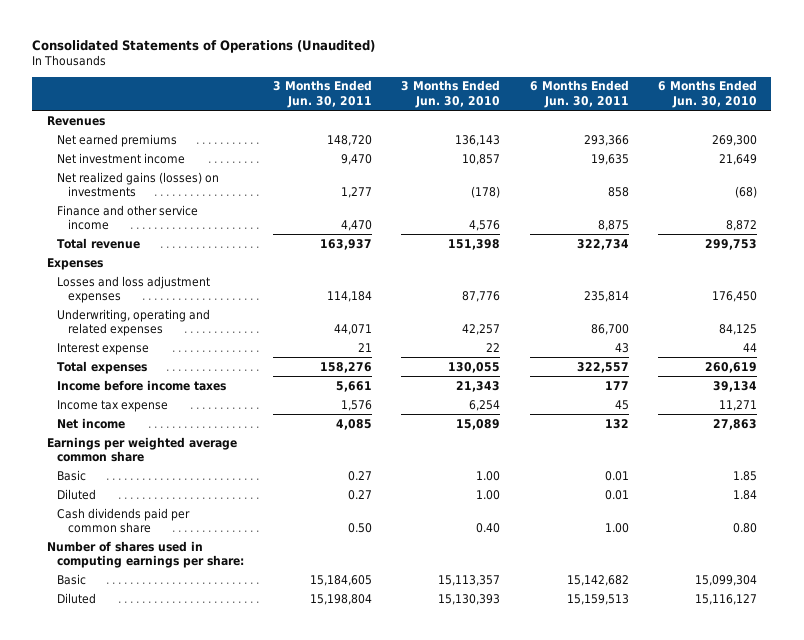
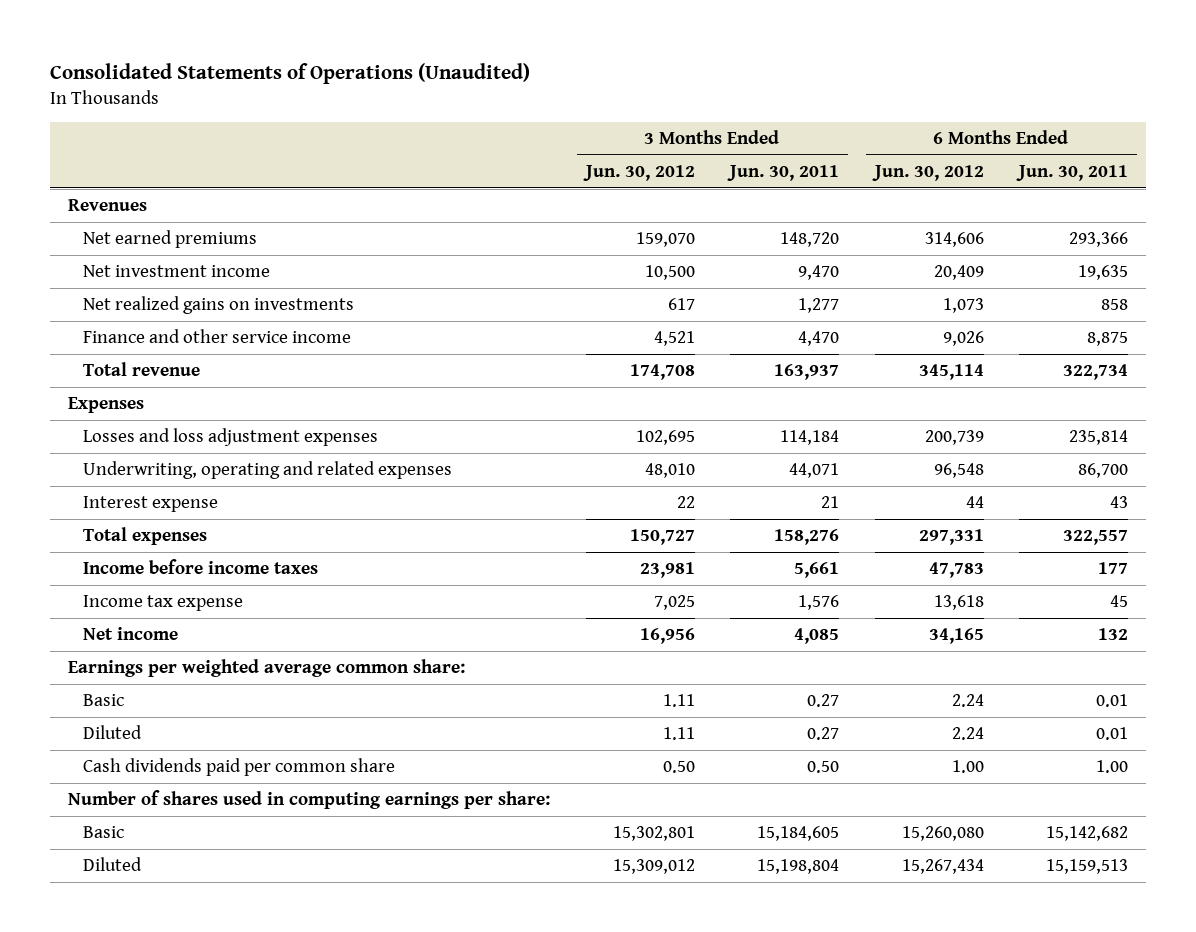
[401,80,501,108] 3 Months Ended Jun. 30, 2010 -> none
[657,80,757,108] 6 Months Ended Jun. 30, 2010 -> none
none -> [582,164,695,181] Jun. 30, 2012
none -> [871,164,984,181] Jun. 30, 2012
[57,171,220,198] Net realized gains (losses) on investments -> [82,296,354,315] Net realized gains on investments
[47,436,238,463] Earnings per weighted average common share -> [68,659,466,678] Earnings per weighted average common share:

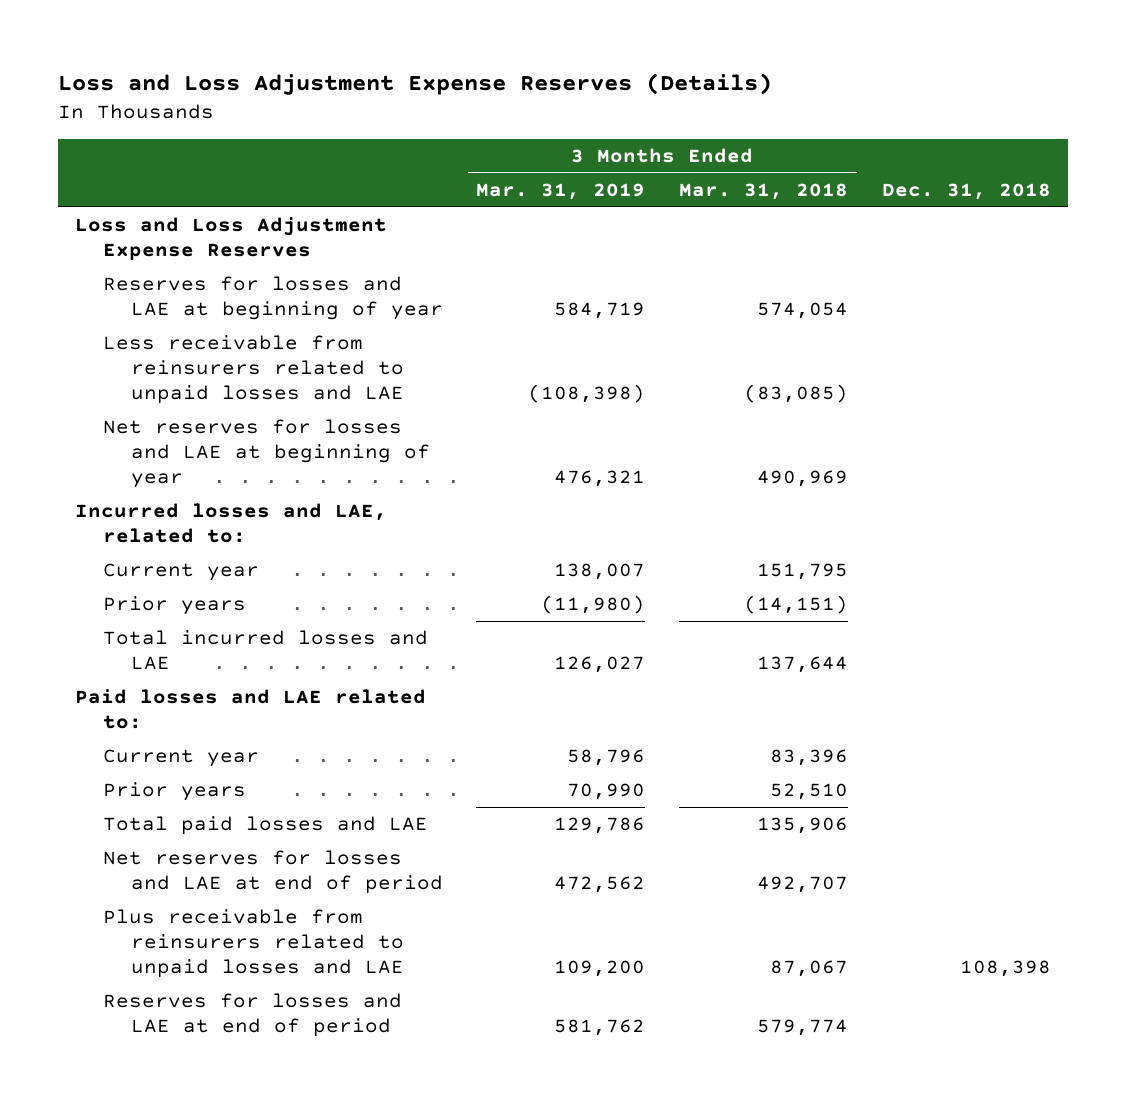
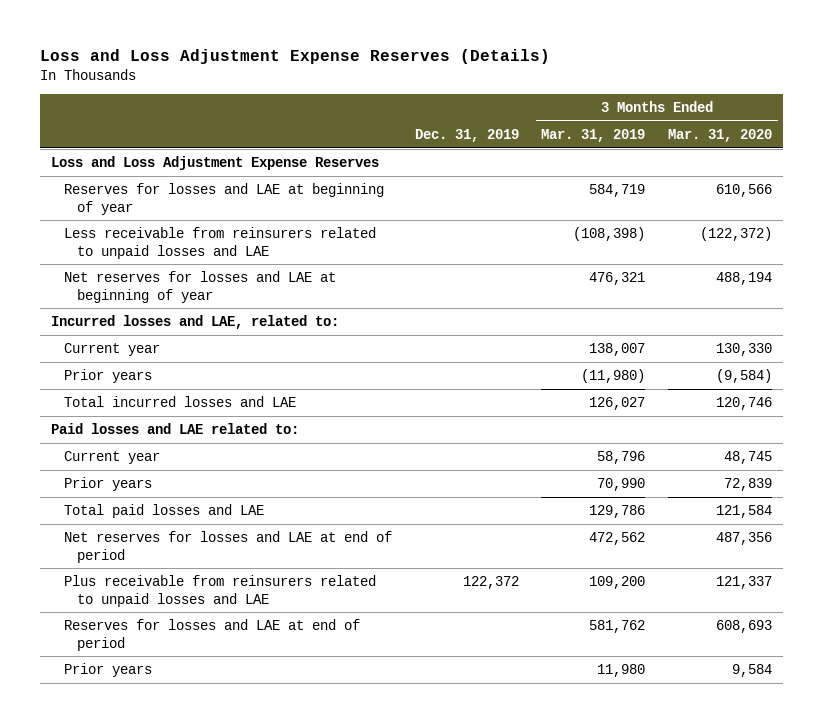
[679,182,849,200] Mar. 31, 2018 -> none
[882,182,1052,200] Dec. 31, 2018 -> none
none -> [414,128,519,142] Dec. 31, 2019
none -> [667,128,772,142] Mar. 31, 2020
none -> [63,662,152,677] Prior years

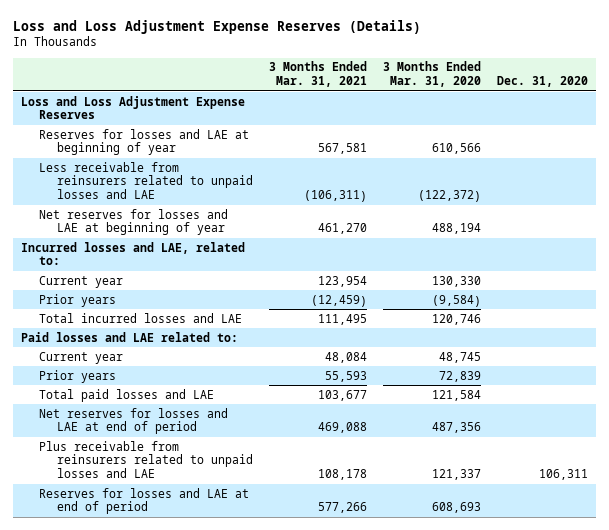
[414,128,519,142] Dec. 31, 2019 -> none
[541,128,646,142] Mar. 31, 2019 -> none
none -> [268,61,367,88] 3 Months Ended Mar. 31, 2021
none -> [497,76,589,88] Dec. 31, 2020
[63,662,152,677] Prior years -> none

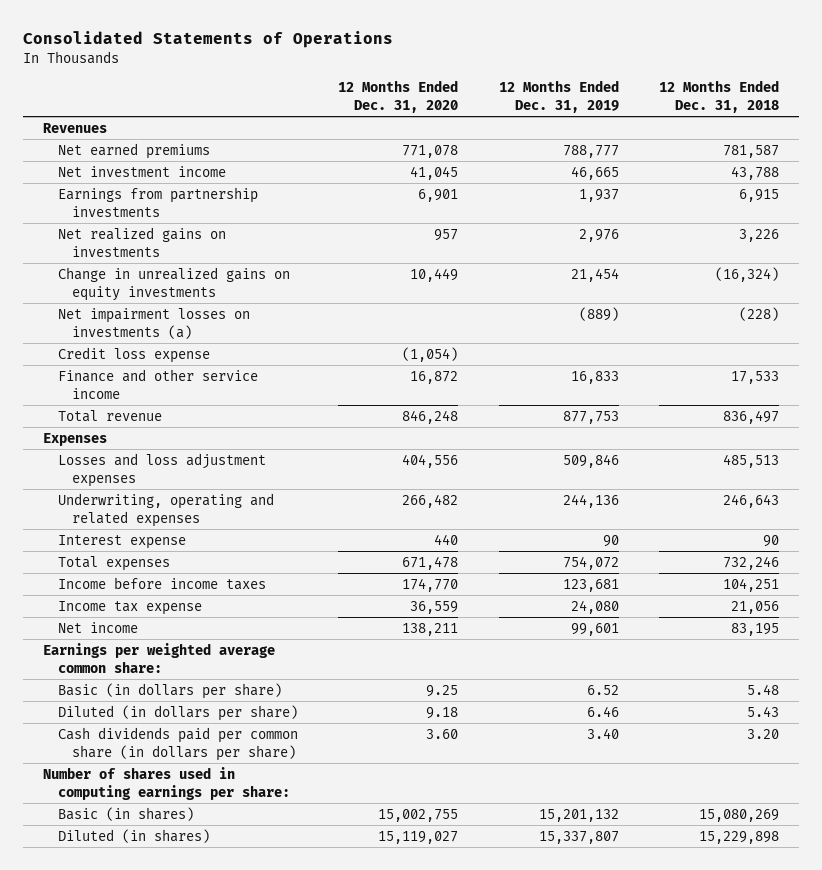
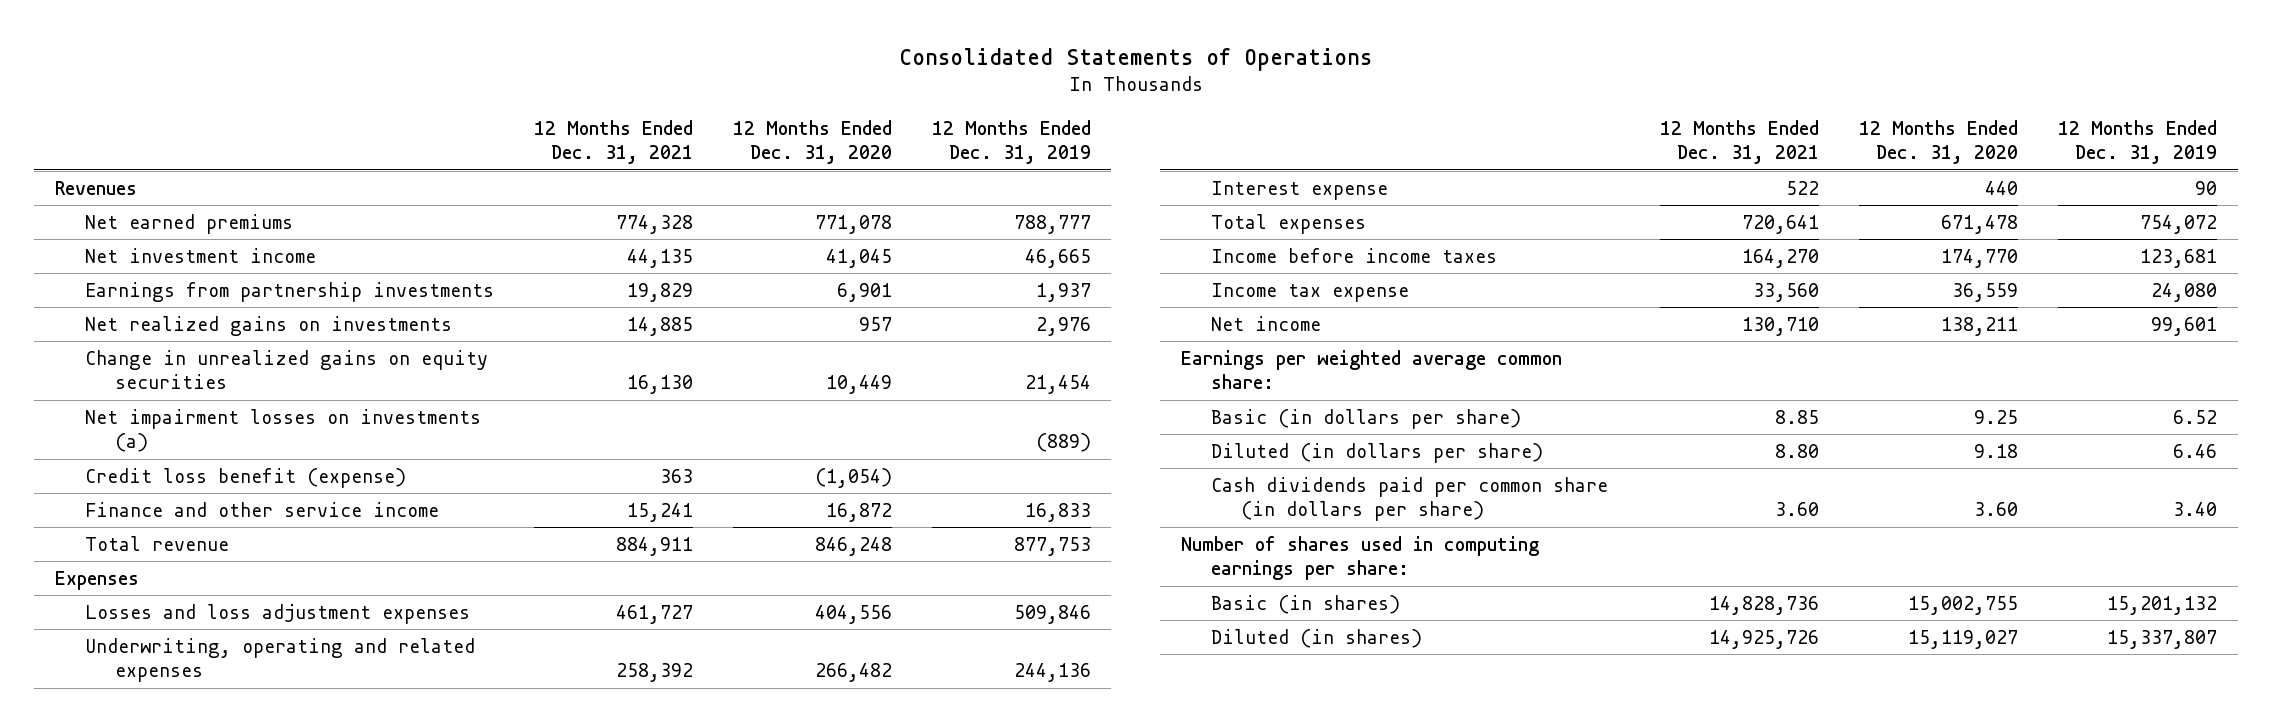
[659,80,780,114] 12 Months Ended Dec. 31, 2018 -> none
none -> [533,119,693,165] 12 Months Ended Dec. 31, 2021
[57,266,290,301] Change in unrealized gains on equity investments -> [84,349,488,390] Change in unrealized gains on equity securities
[57,346,210,363] Credit loss expense -> [84,467,406,488] Credit loss benefit (expense)

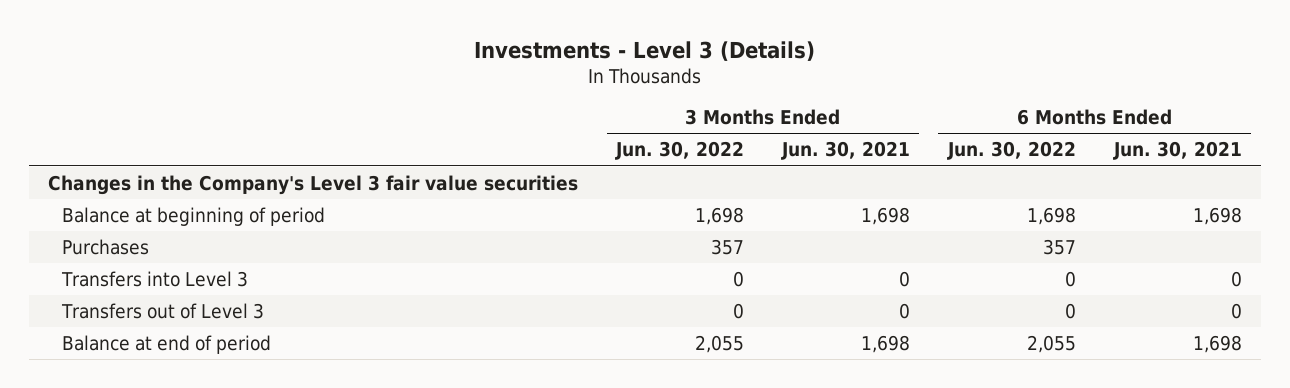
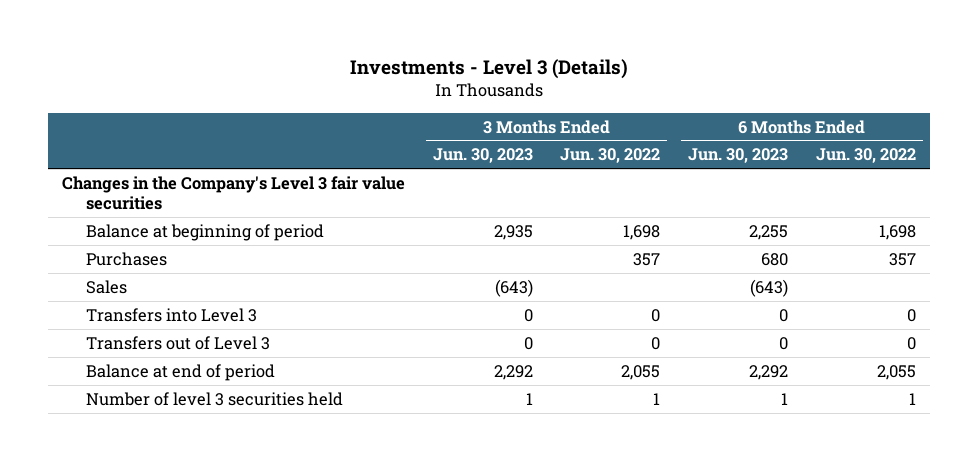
[781,141,911,161] Jun. 30, 2021 -> none
[1112,141,1242,161] Jun. 30, 2021 -> none
none -> [432,148,533,164] Jun. 30, 2023
none -> [688,148,789,164] Jun. 30, 2023
none -> [86,279,128,294] Sales
none -> [86,391,344,406] Number of level 3 securities held

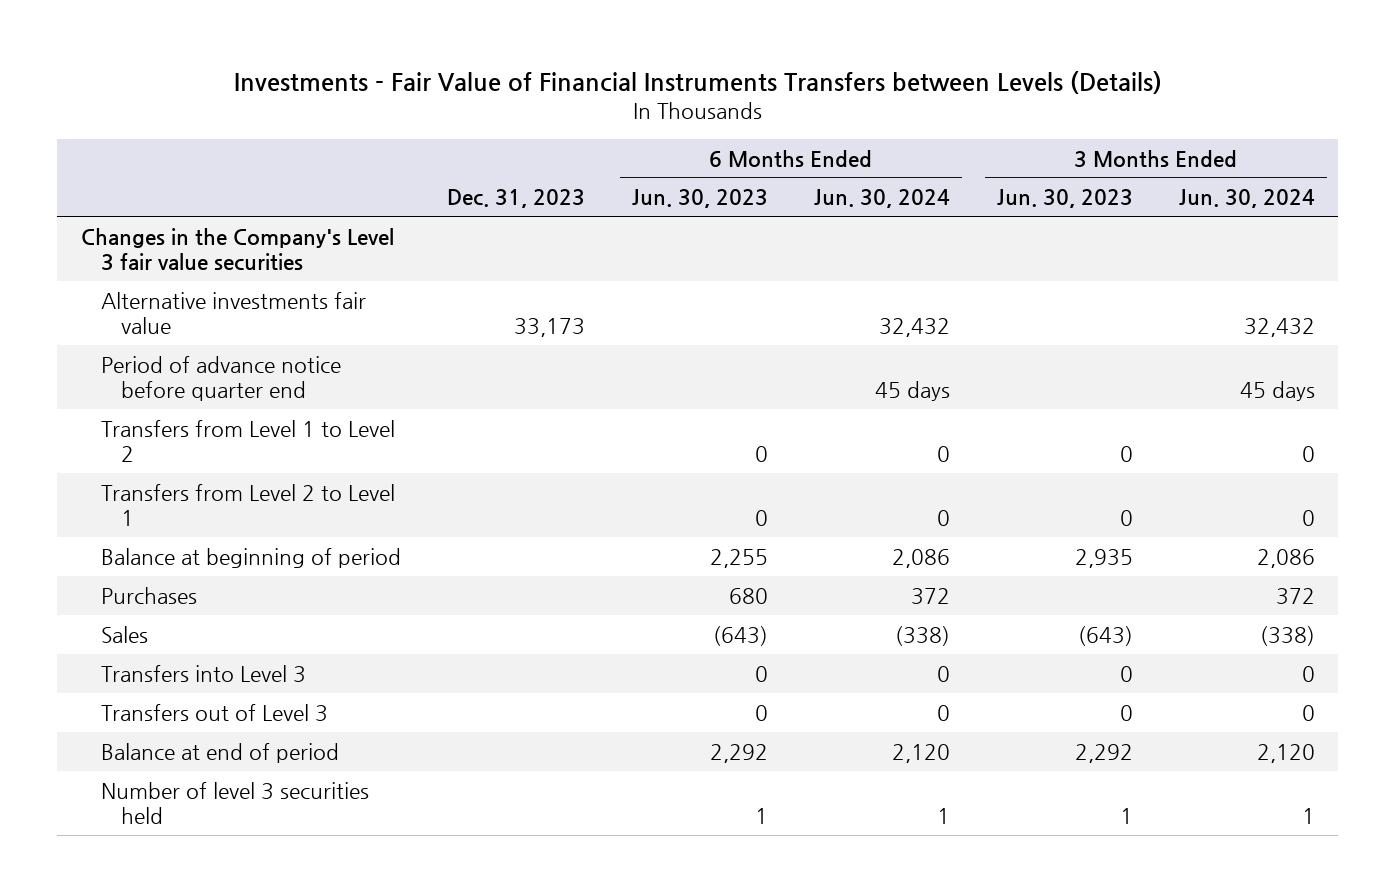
[349,58,628,79] Investments - Level 3 (Details) -> [233,70,1162,94] Investments - Fair Value of Financial Instruments Transfers between Levels (Details)
[560,148,661,164] Jun. 30, 2022 -> none
[815,148,916,164] Jun. 30, 2022 -> none
none -> [447,189,586,209] Dec. 31, 2023
none -> [814,189,951,209] Jun. 30, 2024
none -> [1178,189,1315,209] Jun. 30, 2024
none -> [101,291,367,334] Alternative investments fair value
none -> [101,355,342,401] Period of advance notice before quarter end
none -> [101,419,396,462] Transfers from Level 1 to Level 2
none -> [101,483,396,526] Transfers from Level 2 to Level 1

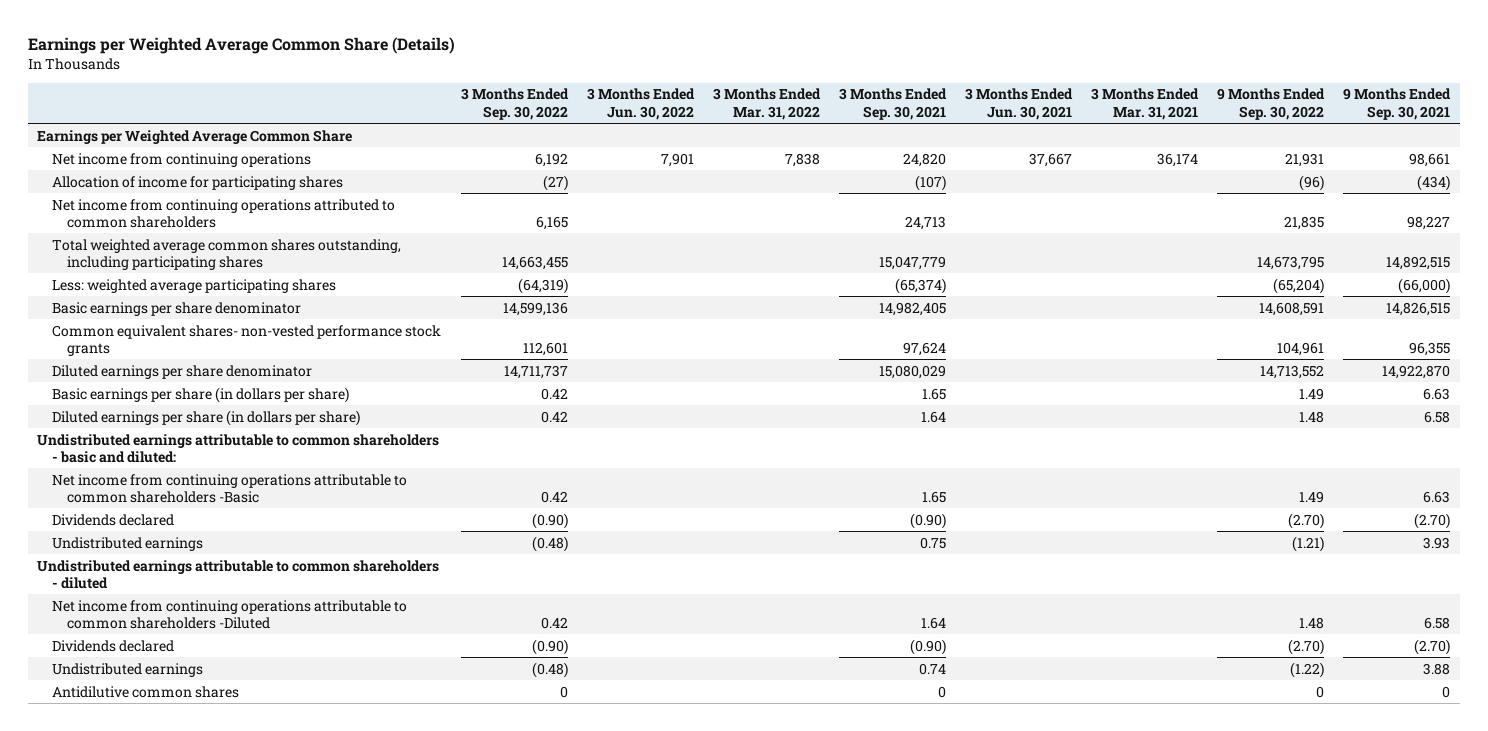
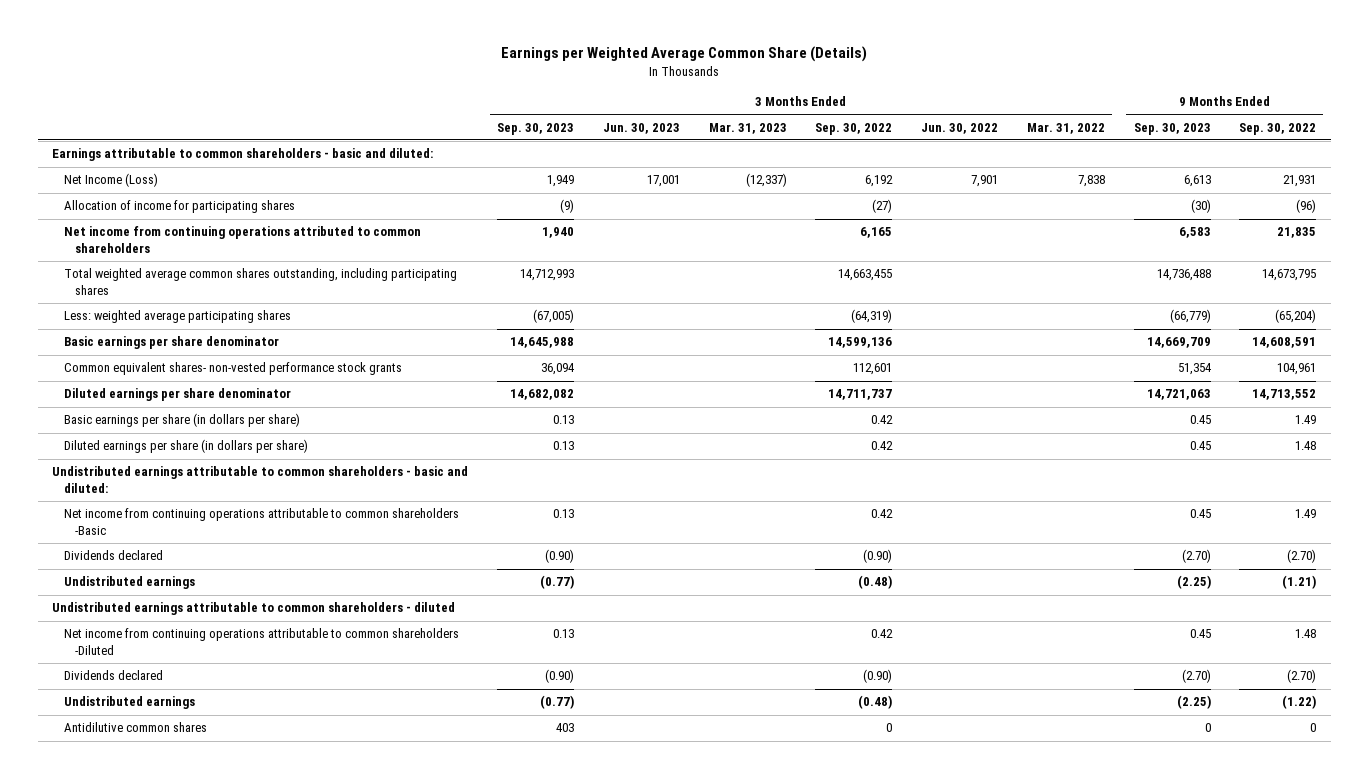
[838,88,947,120] 3 Months Ended Sep. 30, 2021 -> none
[964,88,1073,120] 3 Months Ended Jun. 30, 2021 -> none
[1090,88,1199,120] 3 Months Ended Mar. 31, 2021 -> none
[1343,88,1452,120] 9 Months Ended Sep. 30, 2021 -> none
none -> [497,122,575,135] Sep. 30, 2023
none -> [602,122,680,134] Jun. 30, 2023
none -> [708,122,787,134] Mar. 31, 2023
none -> [1133,122,1211,135] Sep. 30, 2023
[37,129,353,144] Earnings per Weighted Average Common Share -> [52,148,434,162] Earnings attributable to common shareholders - basic and diluted:
[52,152,312,167] Net income from continuing operations -> [63,173,158,188] Net Income (Loss)

